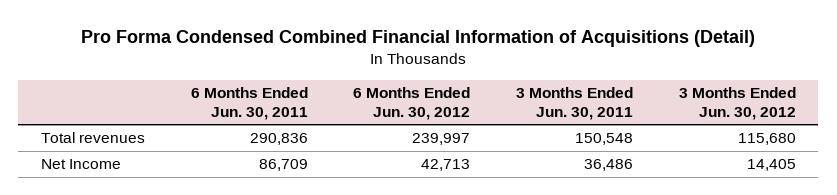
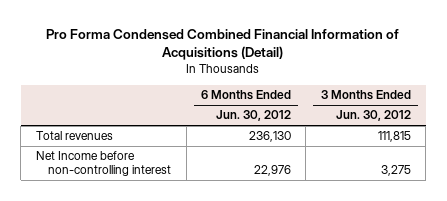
[190,87,308,120] 6 Months Ended Jun. 30, 2011 -> none
[515,87,633,120] 3 Months Ended Jun. 30, 2011 -> none
[412,133,471,146] 239,997 -> [248,131,291,143] 236,130
[737,133,796,146] 115,680 -> [377,131,411,143] 111,815
[41,159,122,170] Net Income -> [35,151,172,176] Net Income before non-controlling interest
[421,159,471,172] 42,713 -> [253,164,291,176] 22,976
[746,159,796,172] 14,405 -> [380,164,411,176] 3,275

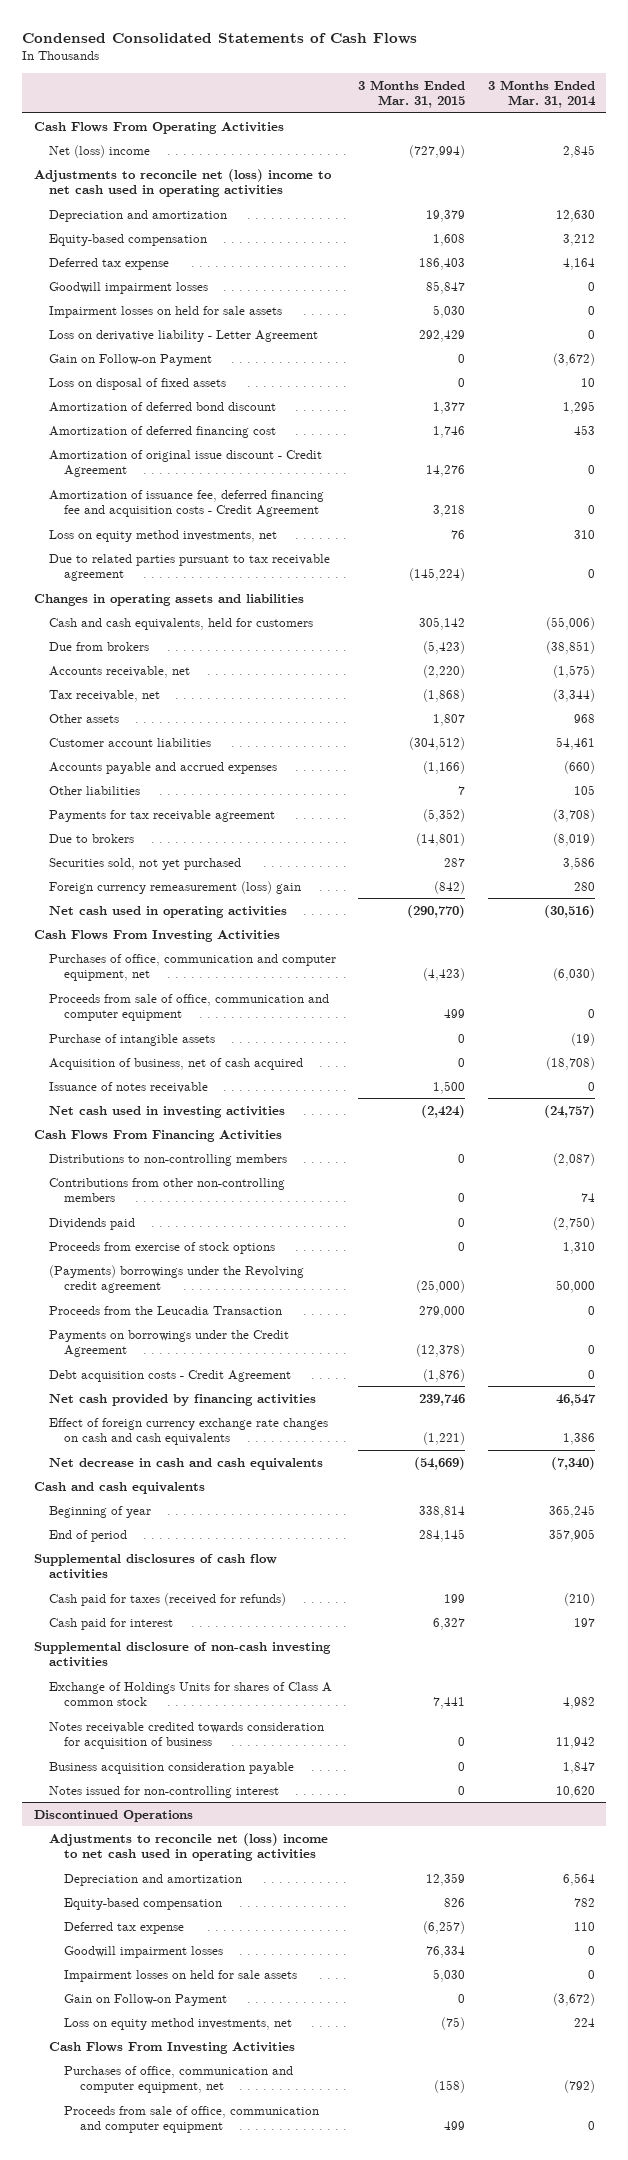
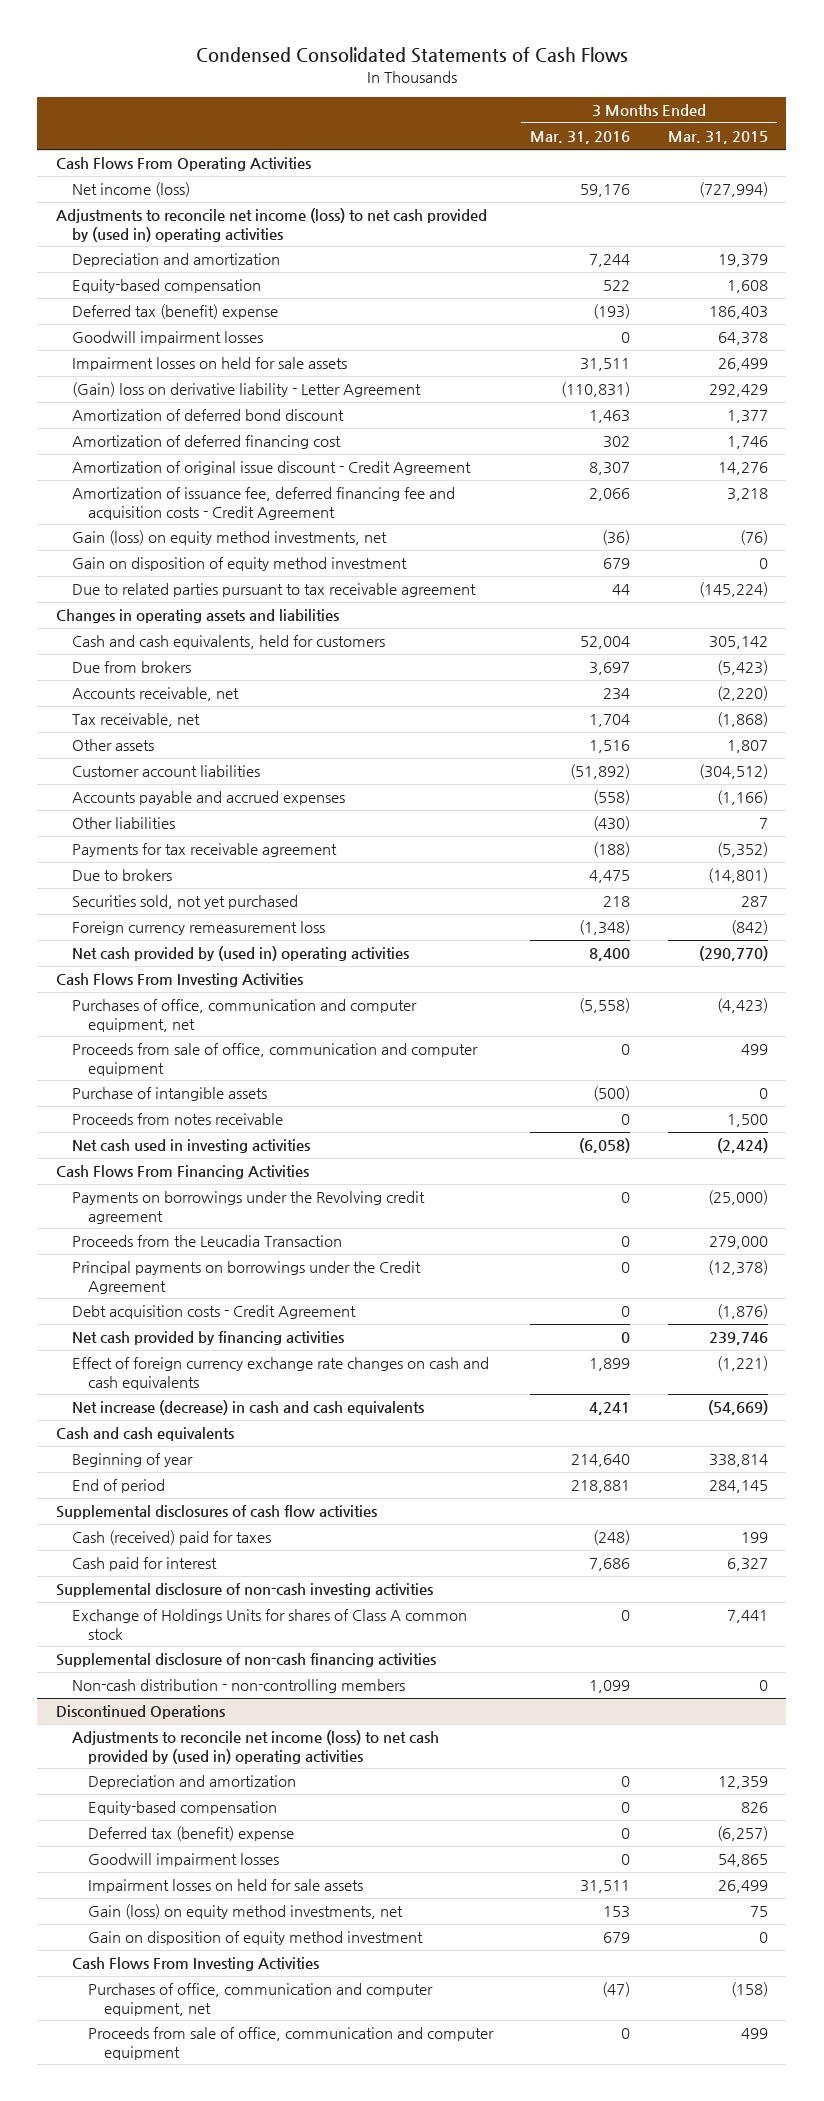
[487,80,596,109] 3 Months Ended Mar. 31, 2014 -> none
none -> [530,131,631,145] Mar. 31, 2016
[48,144,150,158] Net (loss) income -> [72,182,191,198] Net income (loss)
[33,168,332,197] Adjustments to reconcile net (loss) income to net cash used in operating activities -> [56,208,488,242] Adjustments to reconcile net income (loss) to net cash provided by (used in) operating activities
[48,353,212,366] Gain on Follow-on Payment -> none
[48,377,226,390] Loss on disposal of fixed assets -> none
[48,257,169,270] Deferred tax expense -> [72,304,279,320] Deferred tax (benefit) expense
[426,280,466,294] 85,847 -> [717,332,768,346] 64,378
[433,304,466,318] 5,030 -> [717,358,768,372] 26,499
[48,329,318,342] Loss on derivative liability - Letter Agreement -> [72,382,422,398] (Gain) loss on derivative liability - Letter Agreement
[48,529,277,542] Loss on equity method investments, net -> [72,530,388,546] Gain (loss) on equity method investments, net
[451,529,466,539] 76 -> [739,530,768,546] (76)
none -> [72,557,408,572] Gain on disposition of equity method investment
[48,880,301,894] Foreign currency remeasurement (loss) gain -> [72,921,326,936] Foreign currency remeasurement loss
[48,905,287,918] Net cash used in operating activities -> [72,946,410,962] Net cash provided by (used in) operating activities
[48,1057,303,1070] Acquisition of business, net of cash acquired -> none
[48,1081,208,1093] Issuance of notes receivable -> none
none -> [72,1113,284,1126] Proceeds from notes receivable
[48,1153,287,1166] Distributions to non-controlling members -> none
[48,1177,285,1202] Contributions from other non-controlling members -> none
[48,1217,135,1230] Dividends paid -> none
[48,1241,275,1254] Proceeds from exercise of stock options -> none
[48,1264,304,1293] (Payments) borrowings under the Revolving credit agreement -> [72,1191,426,1224] Payments on borrowings under the Revolving credit agreement
[48,1329,289,1357] Payments on borrowings under the Credit Agreement -> [72,1261,422,1294] Principal payments on borrowings under the Credit Agreement
[48,1457,323,1470] Net decrease in cash and cash equivalents -> [72,1400,425,1416] Net increase (decrease) in cash and cash equivalents
[48,1592,286,1606] Cash paid for taxes (received for refunds) -> [72,1530,272,1546] Cash (received) paid for taxes
[48,1721,324,1749] Notes receivable credited towards consideration for acquisition of business -> none
[48,1761,294,1774] Business acquisition consideration payable -> none
[48,1785,279,1798] Notes issued for non-controlling interest -> none
none -> [56,1653,437,1668] Supplemental disclosure of non-cash financing activities
none -> [72,1679,406,1694] Non-cash distribution - non-controlling members
[48,1832,328,1861] Adjustments to reconcile net (loss) income to net cash used in operating activities -> [72,1730,440,1764] Adjustments to reconcile net income (loss) to net cash provided by (used in) operating activities
[64,1993,228,2006] Gain on Follow-on Payment -> none
[64,1921,185,1934] Deferred tax expense -> [88,1826,295,1842] Deferred tax (benefit) expense
[426,1945,466,1958] 76,334 -> [717,1854,768,1868] 54,865
[433,1968,466,1982] 5,030 -> [717,1880,768,1894] 26,499
[64,2017,293,2030] Loss on equity method investments, net -> [88,1904,404,1920] Gain (loss) on equity method investments, net
[441,2016,466,2030] (75) -> [749,1906,768,1918] 75
none -> [88,1931,424,1946] Gain on disposition of equity method investment

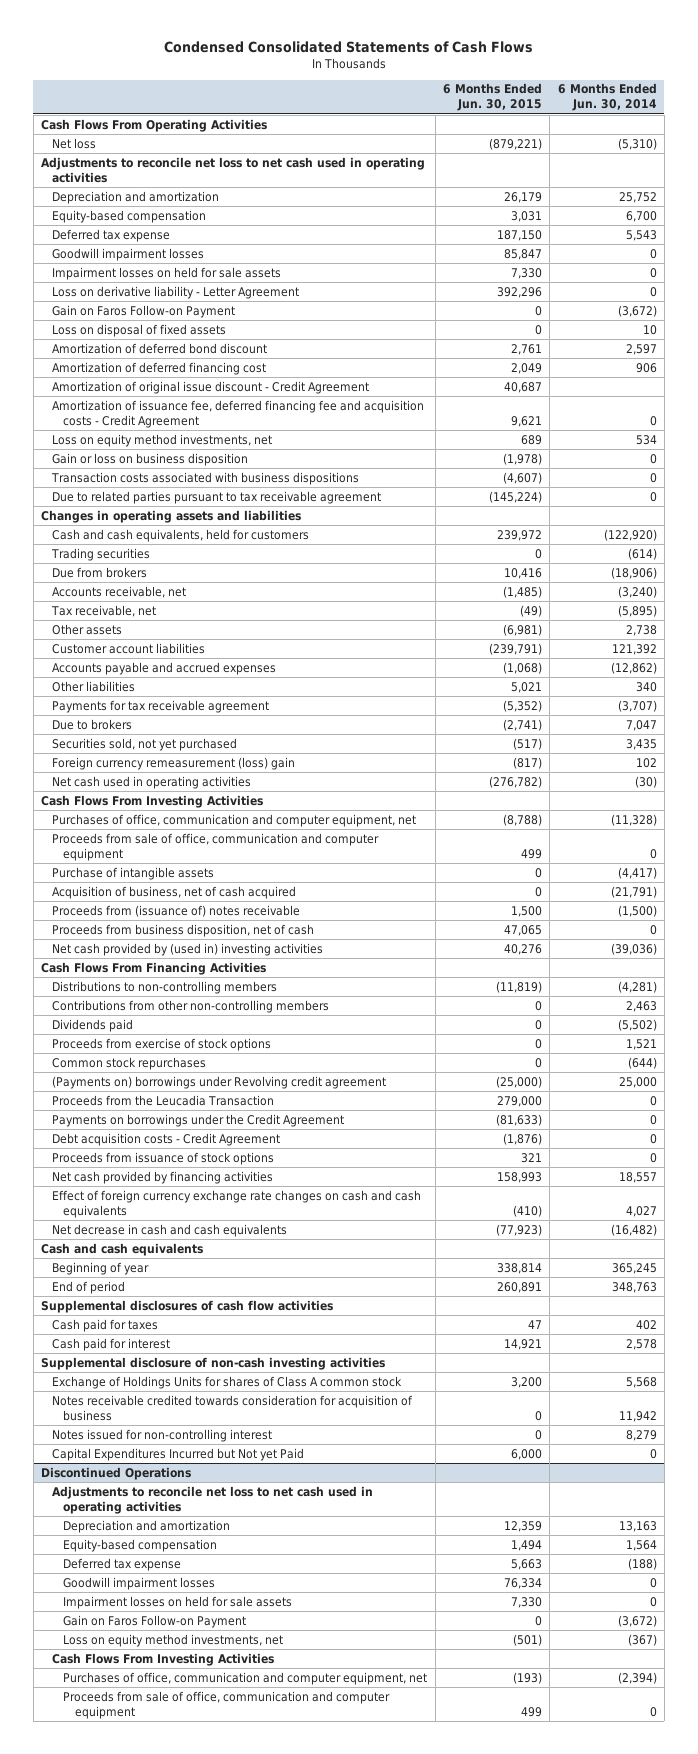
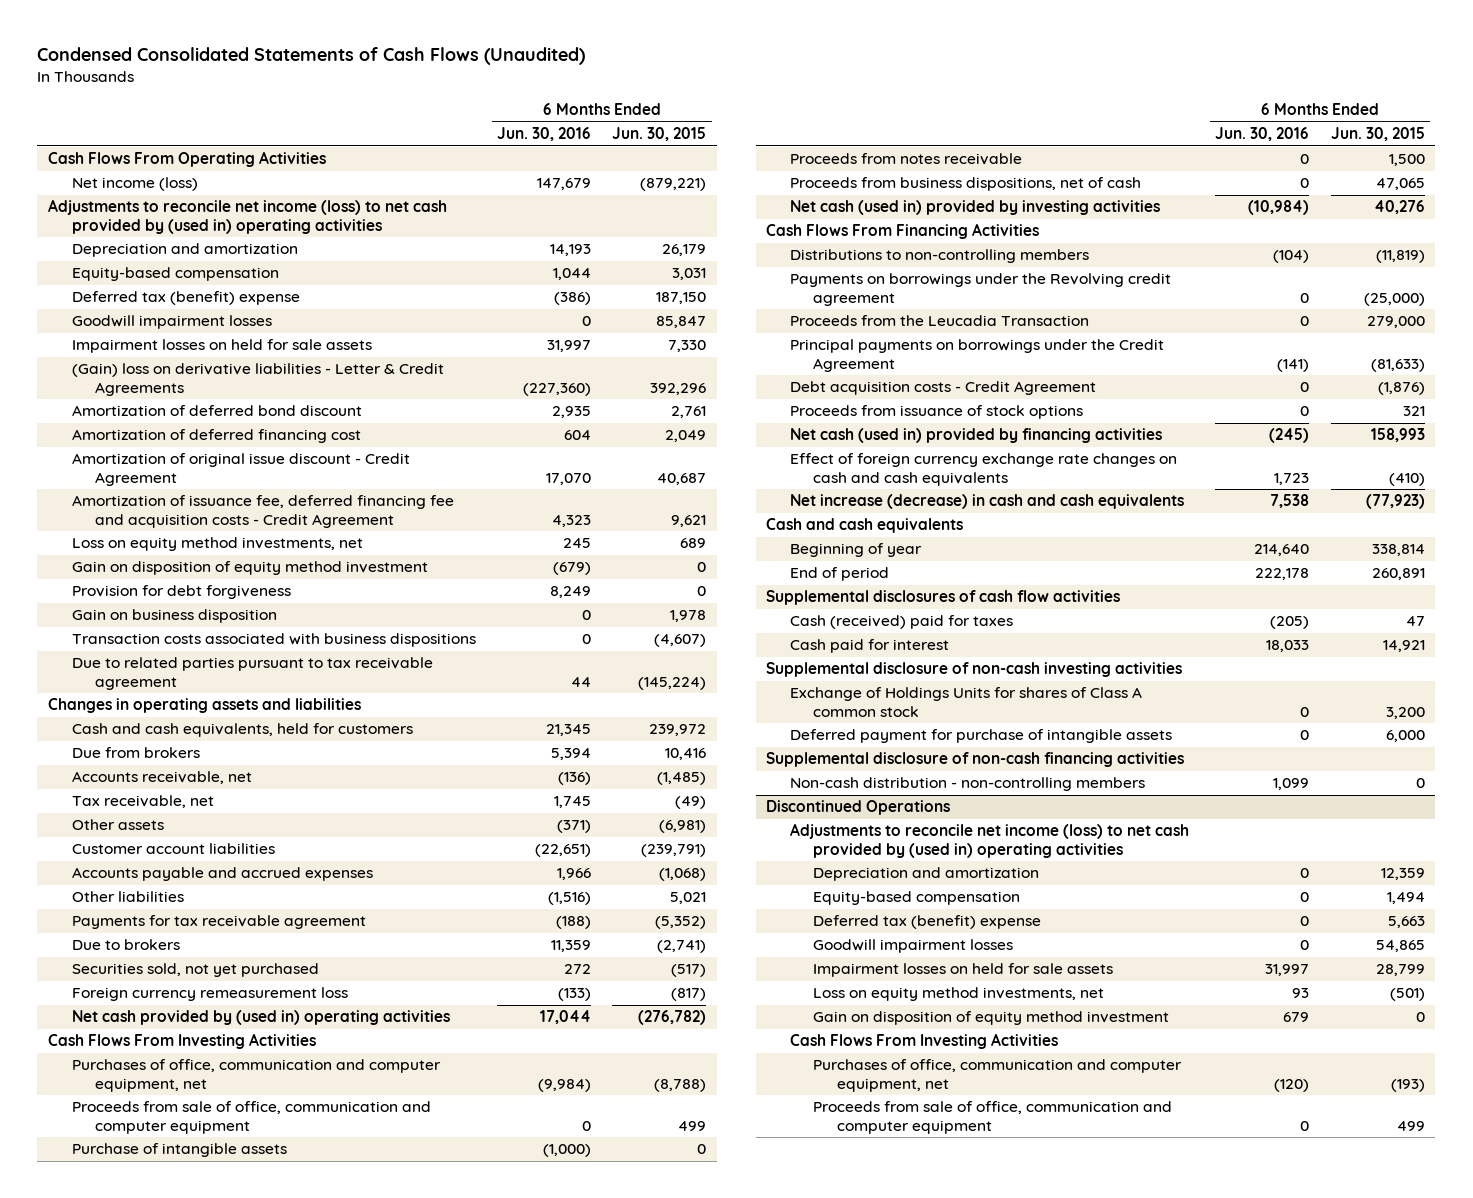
[163,40,533,53] Condensed Consolidated Statements of Cash Flows -> [37,47,586,66] Condensed Consolidated Statements of Cash Flows (Unaudited)
[557,83,657,112] 6 Months Ended Jun. 30, 2014 -> none
none -> [496,127,591,142] Jun. 30, 2016
[52,137,97,149] Net loss -> [71,177,198,192] Net income (loss)
[41,156,426,183] Adjustments to reconcile net loss to net cash used in operating activities -> [48,199,448,234] Adjustments to reconcile net income (loss) to net cash provided by (used in) operating activities
[52,228,171,242] Deferred tax expense -> [71,291,300,306] Deferred tax (benefit) expense
[52,304,236,318] Gain on Faros Follow-on Payment -> none
[52,323,227,337] Loss on disposal of fixed assets -> none
[52,285,300,299] Loss on derivative liability - Letter Agreement -> [71,363,444,396] (Gain) loss on derivative liabilities - Letter & Credit Agreements
none -> [71,561,428,576] Gain on disposition of equity method investment
none -> [71,585,291,600] Provision for debt forgiveness
[52,452,249,466] Gain or loss on business disposition -> [71,609,277,624] Gain on business disposition
[503,452,543,465] (1,978) -> [670,610,707,623] 1,978
[51,547,151,561] Trading securities -> none
[52,756,296,770] Foreign currency remeasurement (loss) gain -> [71,987,348,1002] Foreign currency remeasurement loss
[52,775,252,789] Net cash used in operating activities -> [71,1010,450,1026] Net cash provided by (used in) operating activities
[52,885,297,899] Acquisition of business, net of cash acquired -> none
[52,904,301,917] Proceeds from (issuance of) notes receivable -> [789,153,1022,166] Proceeds from notes receivable
[52,923,315,937] Proceeds from business disposition, net of cash -> [789,177,1141,192] Proceeds from business dispositions, net of cash
[52,942,324,956] Net cash provided by (used in) investing activities -> [789,200,1160,216] Net cash (used in) provided by investing activities
[52,999,330,1013] Contributions from other non-controlling members -> none
[52,1018,134,1032] Dividends paid -> none
[52,1037,272,1051] Proceeds from exercise of stock options -> none
[52,1056,207,1070] Common stock repurchases -> none
[52,1075,387,1089] (Payments on) borrowings under Revolving credit agreement -> [789,273,1171,306] Payments on borrowings under the Revolving credit agreement
[52,1113,345,1127] Payments on borrowings under the Credit Agreement -> [789,339,1164,372] Principal payments on borrowings under the Credit Agreement
[52,1170,274,1184] Net cash provided by financing activities -> [789,428,1162,444] Net cash (used in) provided by financing activities
[52,1223,288,1237] Net decrease in cash and cash equivalents -> [789,494,1184,510] Net increase (decrease) in cash and cash equivalents
[52,1318,159,1332] Cash paid for taxes -> [789,615,1013,630] Cash (received) paid for taxes
[52,1394,414,1421] Notes receivable credited towards consideration for acquisition of business -> none
[52,1428,273,1442] Notes issued for non-controlling interest -> none
[52,1447,305,1461] Capital Expenditures Incurred but Not yet Paid -> [789,729,1172,744] Deferred payment for purchase of intangible assets
none -> [766,752,1185,768] Supplemental disclosure of non-cash financing activities
none -> [789,777,1145,792] Non-cash distribution - non-controlling members
[52,1485,374,1514] Adjustments to reconcile net loss to net cash used in operating activities -> [789,823,1189,858] Adjustments to reconcile net income (loss) to net cash provided by (used in) operating activities
[63,1614,247,1628] Gain on Faros Follow-on Payment -> none
[63,1557,182,1571] Deferred tax expense -> [813,915,1042,930] Deferred tax (benefit) expense
[504,1577,543,1589] 76,334 -> [1375,940,1425,953] 54,865
[511,1596,543,1608] 7,330 -> [1375,964,1425,977] 28,799
none -> [813,1011,1170,1026] Gain on disposition of equity method investment

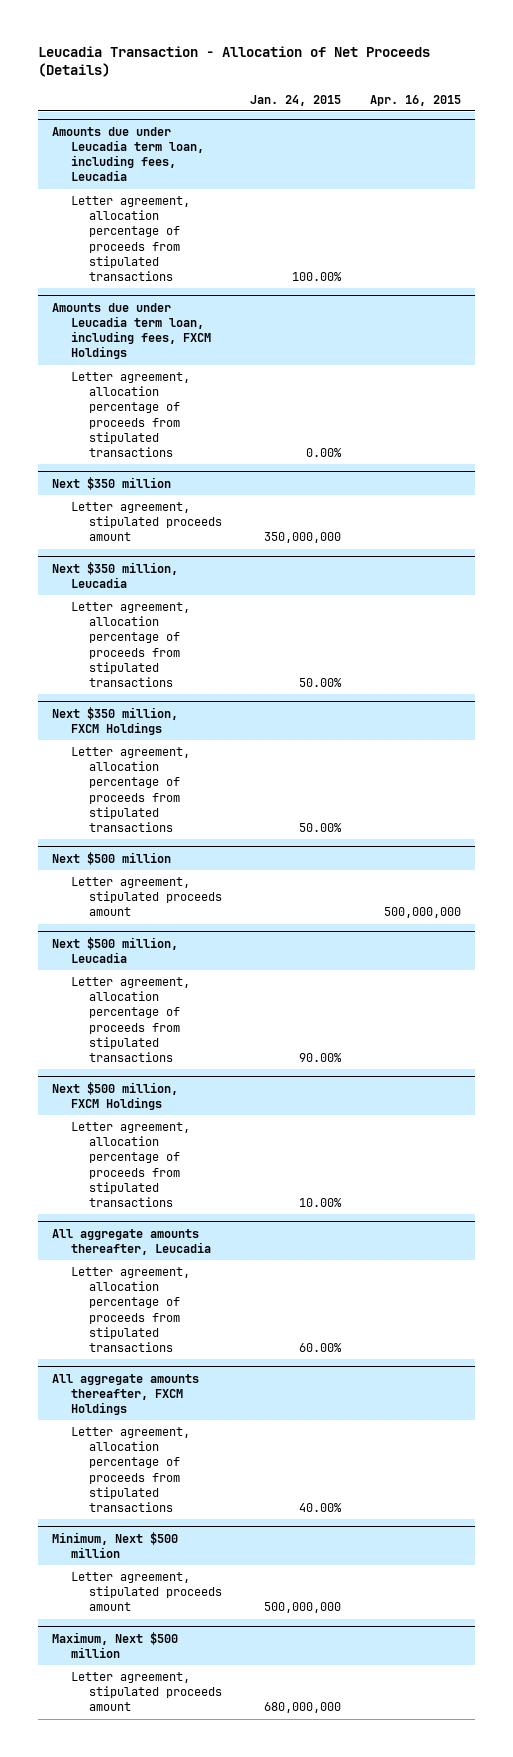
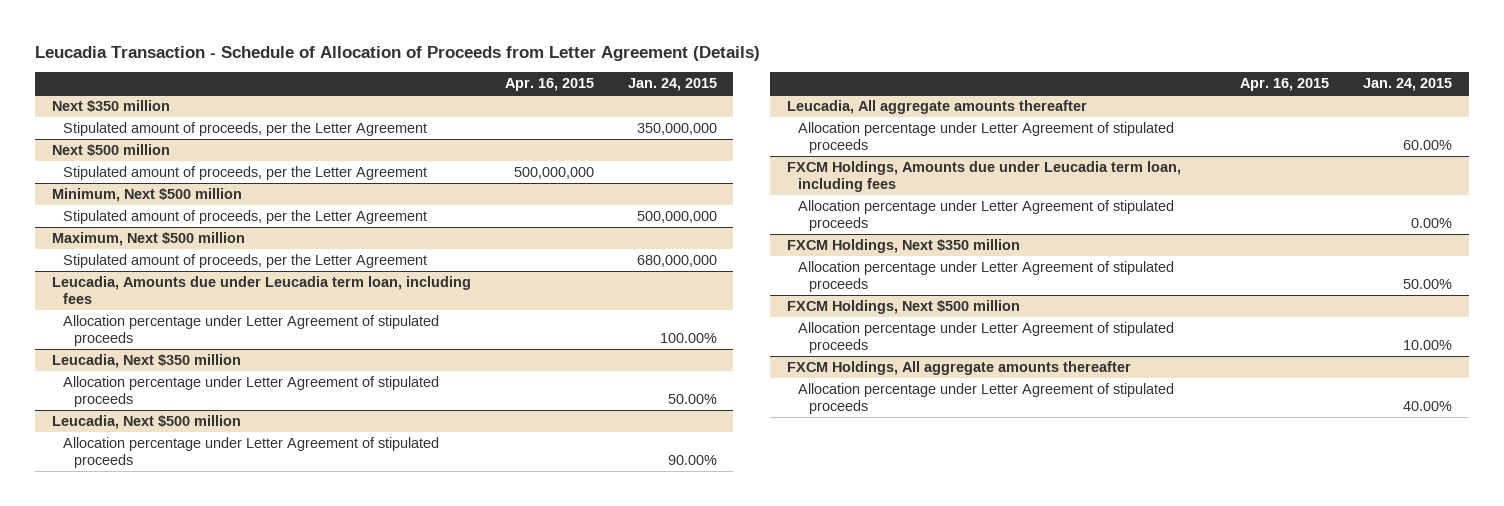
[37,45,430,78] Leucadia Transaction - Allocation of Net Proceeds (Details) -> [35,45,761,61] Leucadia Transaction - Schedule of Allocation of Proceeds from Letter Agreement (Details)
[51,126,204,182] Amounts due under Leucadia term loan, including fees, Leucadia -> none
[70,196,190,282] Letter agreement, allocation percentage of proceeds from stipulated transactions -> none
[51,302,211,360] Amounts due under Leucadia term loan, including fees, FXCM Holdings -> none
[70,372,190,458] Letter agreement, allocation percentage of proceeds from stipulated transactions -> none
[51,561,178,588] Next $350 million, Leucadia -> none
[70,602,190,688] Letter agreement, allocation percentage of proceeds from stipulated transactions -> none
[51,706,178,735] Next $350 million, FXCM Holdings -> none
[70,747,190,833] Letter agreement, allocation percentage of proceeds from stipulated transactions -> none
[70,502,223,542] Letter agreement, stipulated proceeds amount -> [63,122,428,137] Stipulated amount of proceeds, per the Letter Agreement
[51,936,178,963] Next $500 million, Leucadia -> none
[70,977,190,1063] Letter agreement, allocation percentage of proceeds from stipulated transactions -> none
[51,1081,178,1110] Next $500 million, FXCM Holdings -> none
[70,1122,190,1208] Letter agreement, allocation percentage of proceeds from stipulated transactions -> none
[51,1228,211,1255] All aggregate amounts thereafter, Leucadia -> none
[70,1267,190,1353] Letter agreement, allocation percentage of proceeds from stipulated transactions -> none
[51,1373,199,1416] All aggregate amounts thereafter, FXCM Holdings -> none
[70,1427,190,1513] Letter agreement, allocation percentage of proceeds from stipulated transactions -> none
[70,877,223,917] Letter agreement, stipulated proceeds amount -> [63,166,428,181] Stipulated amount of proceeds, per the Letter Agreement
[70,1572,223,1612] Letter agreement, stipulated proceeds amount -> [63,210,428,225] Stipulated amount of proceeds, per the Letter Agreement
[70,1672,223,1712] Letter agreement, stipulated proceeds amount -> [63,254,428,269] Stipulated amount of proceeds, per the Letter Agreement
none -> [51,276,471,305] Leucadia, Amounts due under Leucadia term loan, including fees
none -> [63,315,440,347] Allocation percentage under Letter Agreement of stipulated proceeds
none -> [51,354,241,369] Leucadia, Next $350 million
none -> [63,376,440,408] Allocation percentage under Letter Agreement of stipulated proceeds
none -> [51,415,241,430] Leucadia, Next $500 million
none -> [63,437,440,469] Allocation percentage under Letter Agreement of stipulated proceeds
none -> [787,100,1088,115] Leucadia, All aggregate amounts thereafter
none -> [798,122,1175,154] Allocation percentage under Letter Agreement of stipulated proceeds
none -> [787,161,1182,193] FXCM Holdings, Amounts due under Leucadia term loan, including fees
none -> [798,200,1175,232] Allocation percentage under Letter Agreement of stipulated proceeds
none -> [787,239,1021,254] FXCM Holdings, Next $350 million
none -> [798,261,1175,293] Allocation percentage under Letter Agreement of stipulated proceeds
none -> [787,300,1021,315] FXCM Holdings, Next $500 million
none -> [798,322,1175,354] Allocation percentage under Letter Agreement of stipulated proceeds
none -> [787,361,1132,376] FXCM Holdings, All aggregate amounts thereafter
none -> [798,383,1175,415] Allocation percentage under Letter Agreement of stipulated proceeds

